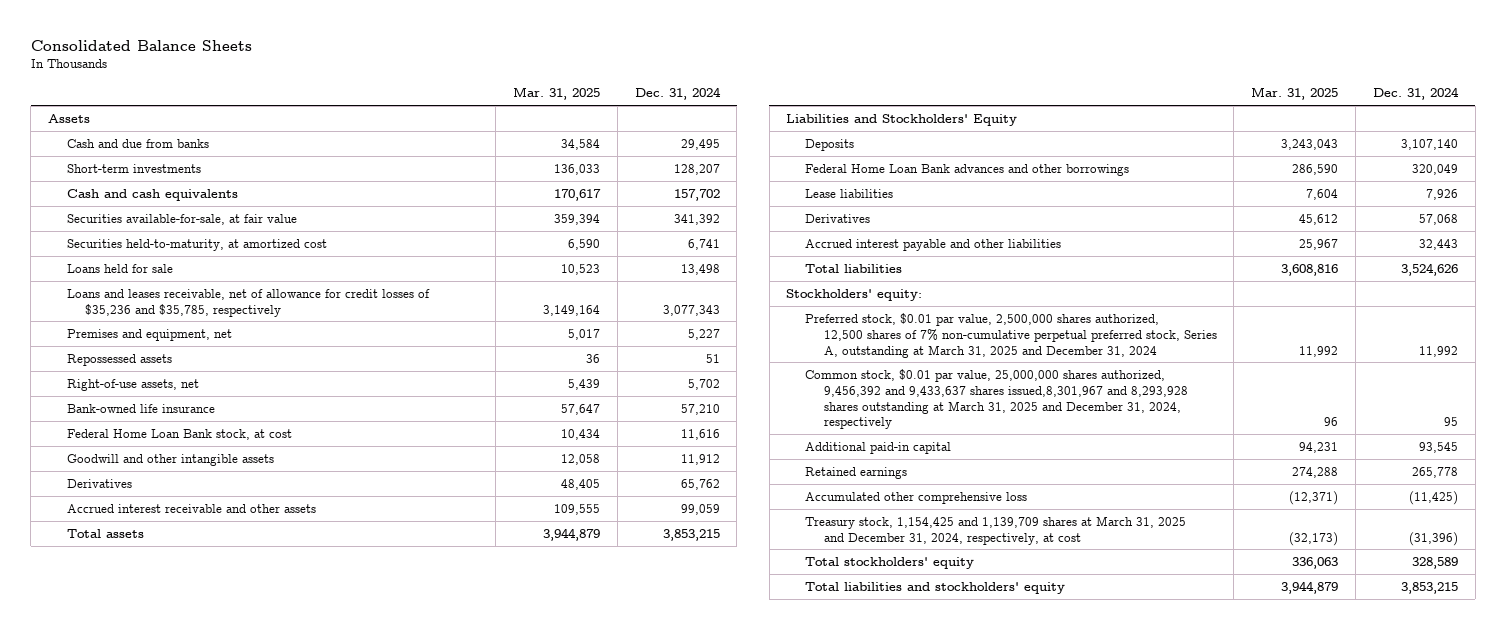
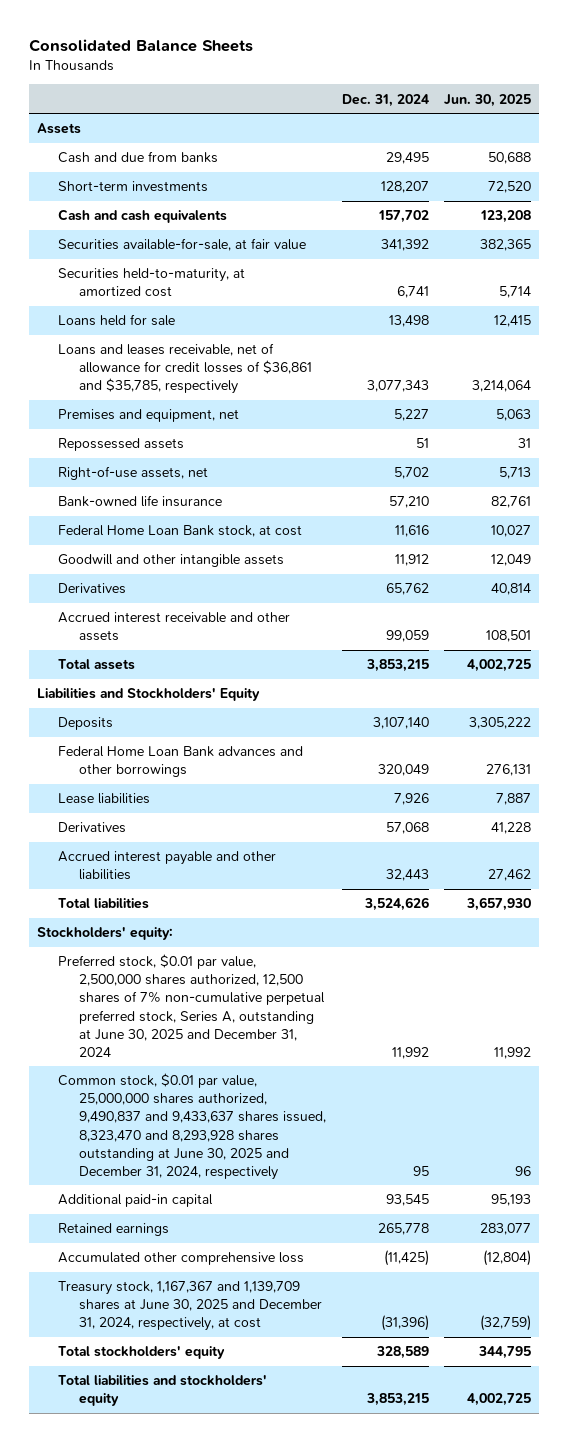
[512,87,600,101] Mar. 31, 2025 -> none
none -> [444,93,532,107] Jun. 30, 2025
[66,288,430,317] Loans and leases receivable, net of allowance for credit losses of $35,236 and $35,785, respectively -> [57,343,313,395] Loans and leases receivable, net of allowance for credit losses of $36,861 and $35,785, respectively
[804,312,1217,358] Preferred stock, $0.01 par value, 2,500,000 shares authorized, 12,500 shares of 7% non-cumulative perpetual preferred stock, Series A, outstanding at March 31, 2025 and December 31, 2024 -> [57,954,326,1057] Preferred stock, $0.01 par value, 2,500,000 shares authorized, 12,500 shares of 7% non-cumulative perpetual preferred stock, Series A, outstanding at June 30, 2025 and December 31, 2024
[804,368,1188,430] Common stock, $0.01 par value, 25,000,000 shares authorized, 9,456,392 and 9,433,637 shares issued,8,301,967 and 8,293,928 shares outstanding at March 31, 2025 and December 31, 2024, respectively -> [57,1073,327,1180] Common stock, $0.01 par value, 25,000,000 shares authorized, 9,490,837 and 9,433,637 shares issued, 8,323,470 and 8,293,928 shares outstanding at June 30, 2025 and December 31, 2024, respectively
[804,515,1186,545] Treasury stock, 1,154,425 and 1,139,709 shares at March 31, 2025 and December 31, 2024, respectively, at cost -> [57,1281,323,1332] Treasury stock, 1,167,367 and 1,139,709 shares at June 30, 2025 and December 31, 2024, respectively, at cost

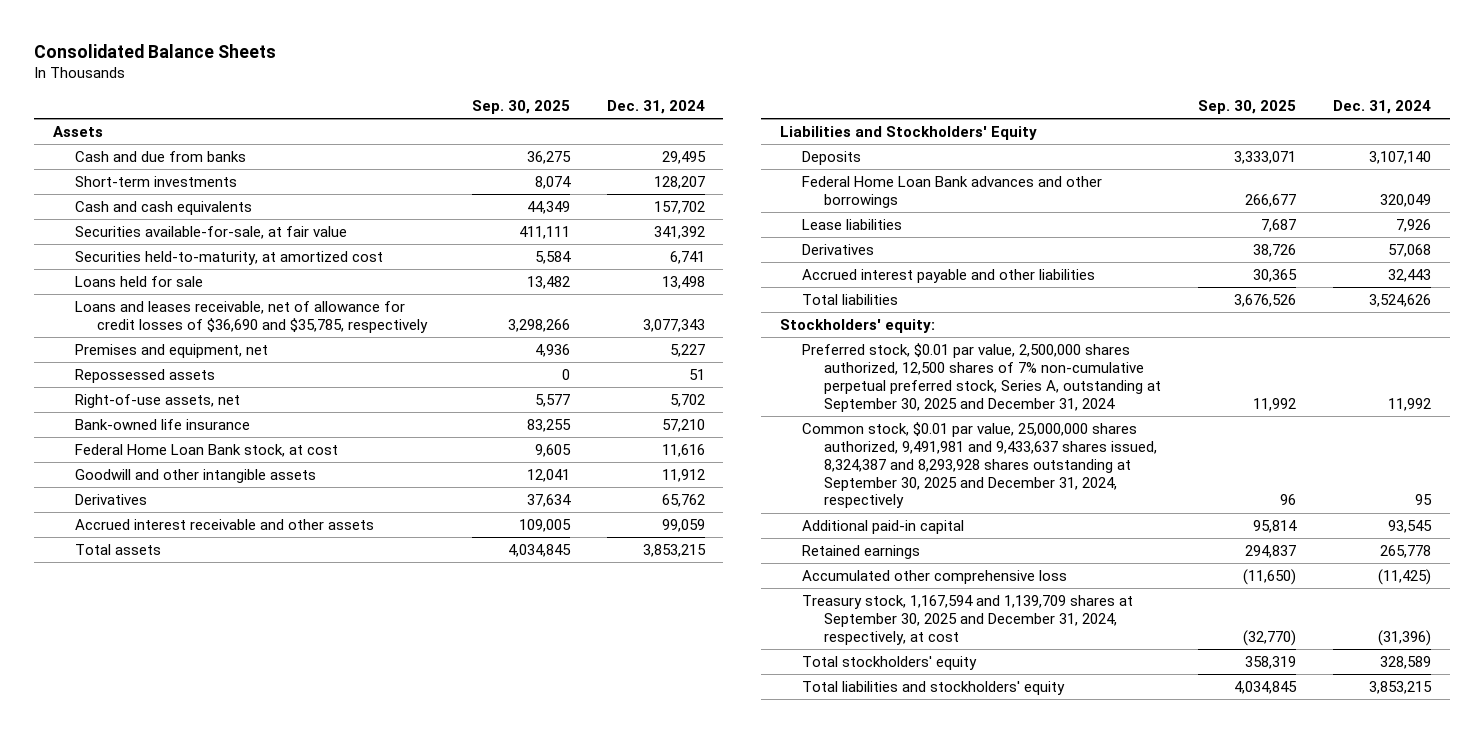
[444,93,532,107] Jun. 30, 2025 -> none
none -> [471,100,570,115] Sep. 30, 2025
[57,343,313,395] Loans and leases receivable, net of allowance for credit losses of $36,861 and $35,785, respectively -> [75,300,429,333] Loans and leases receivable, net of allowance for credit losses of $36,690 and $35,785, respectively
[57,954,326,1057] Preferred stock, $0.01 par value, 2,500,000 shares authorized, 12,500 shares of 7% non-cumulative perpetual preferred stock, Series A, outstanding at June 30, 2025 and December 31, 2024 -> [801,342,1162,412] Preferred stock, $0.01 par value, 2,500,000 shares authorized, 12,500 shares of 7% non-cumulative perpetual preferred stock, Series A, outstanding at September 30, 2025 and December 31, 2024
[57,1073,327,1180] Common stock, $0.01 par value, 25,000,000 shares authorized, 9,490,837 and 9,433,637 shares issued, 8,323,470 and 8,293,928 shares outstanding at June 30, 2025 and December 31, 2024, respectively -> [801,421,1158,509] Common stock, $0.01 par value, 25,000,000 shares authorized, 9,491,981 and 9,433,637 shares issued, 8,324,387 and 8,293,928 shares outstanding at September 30, 2025 and December 31, 2024, respectively
[57,1281,323,1332] Treasury stock, 1,167,367 and 1,139,709 shares at June 30, 2025 and December 31, 2024, respectively, at cost -> [801,594,1133,645] Treasury stock, 1,167,594 and 1,139,709 shares at September 30, 2025 and December 31, 2024, respectively, at cost

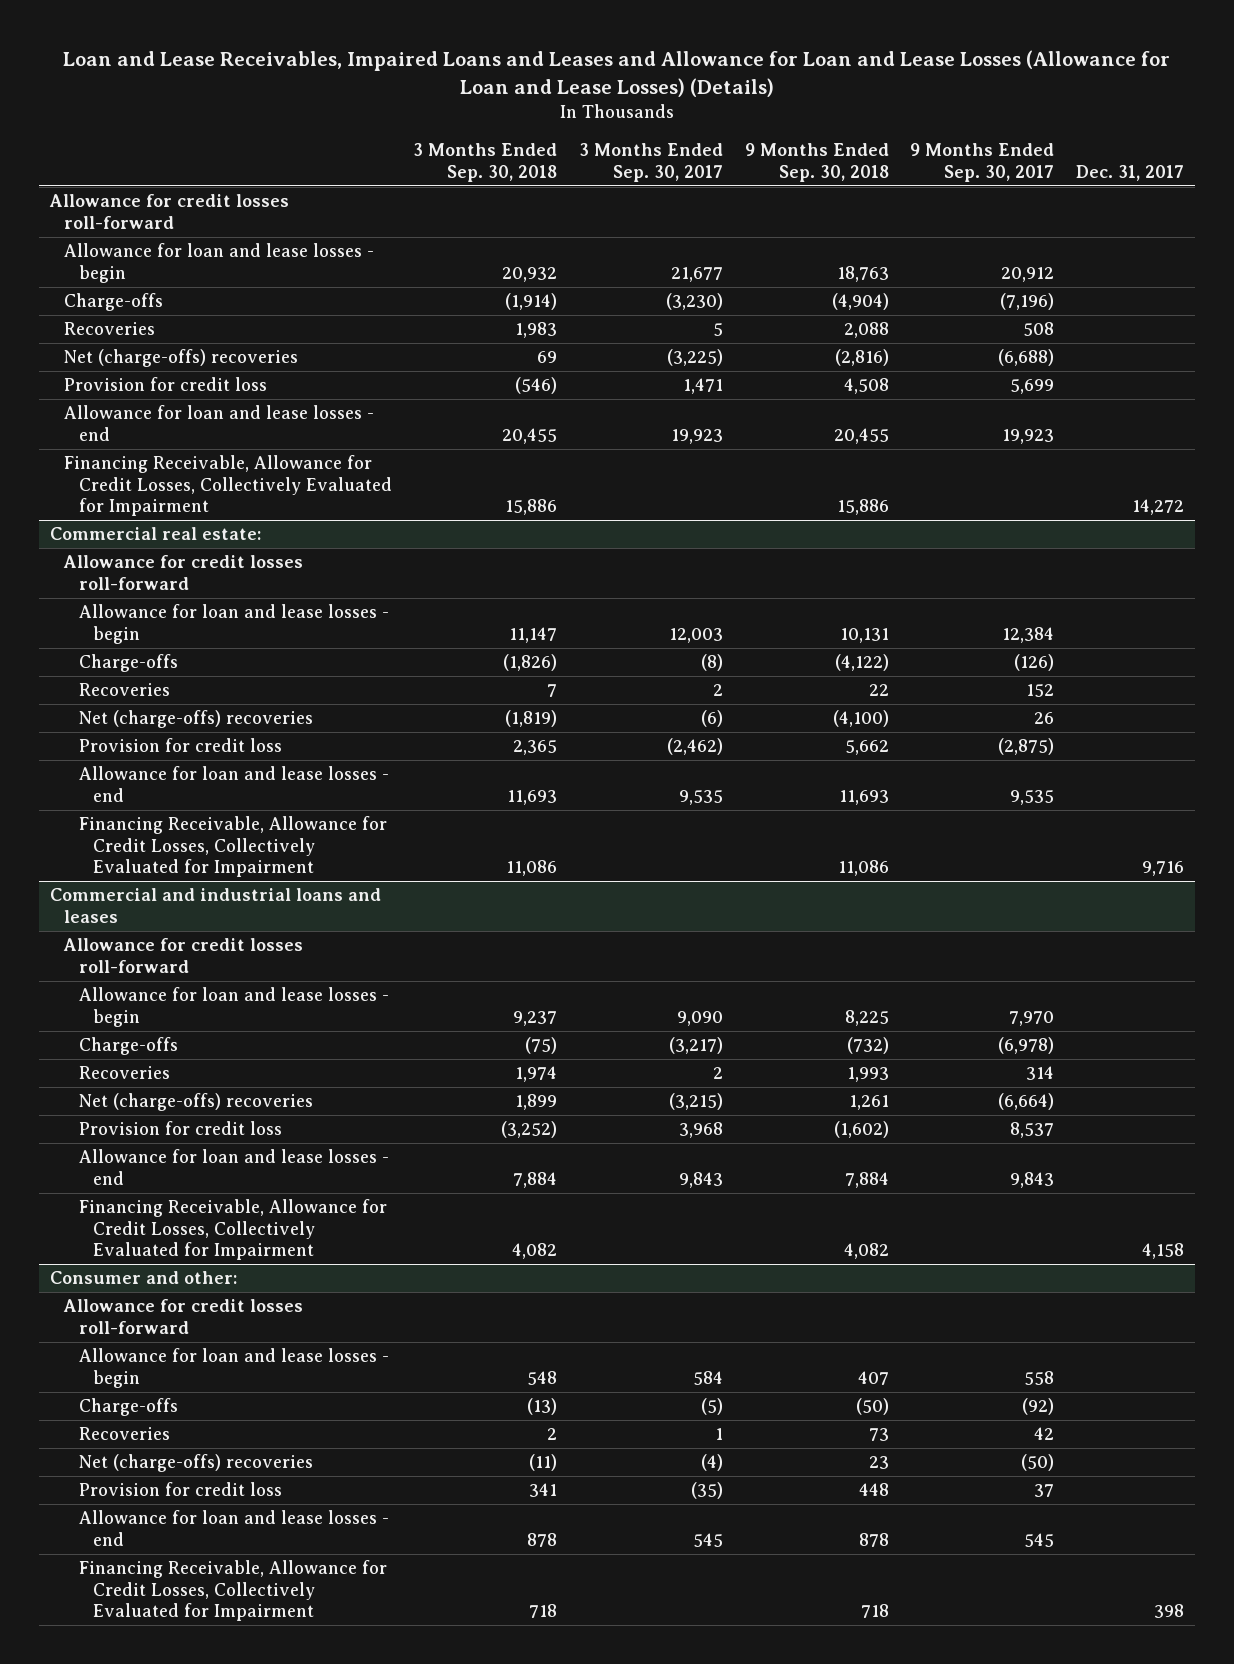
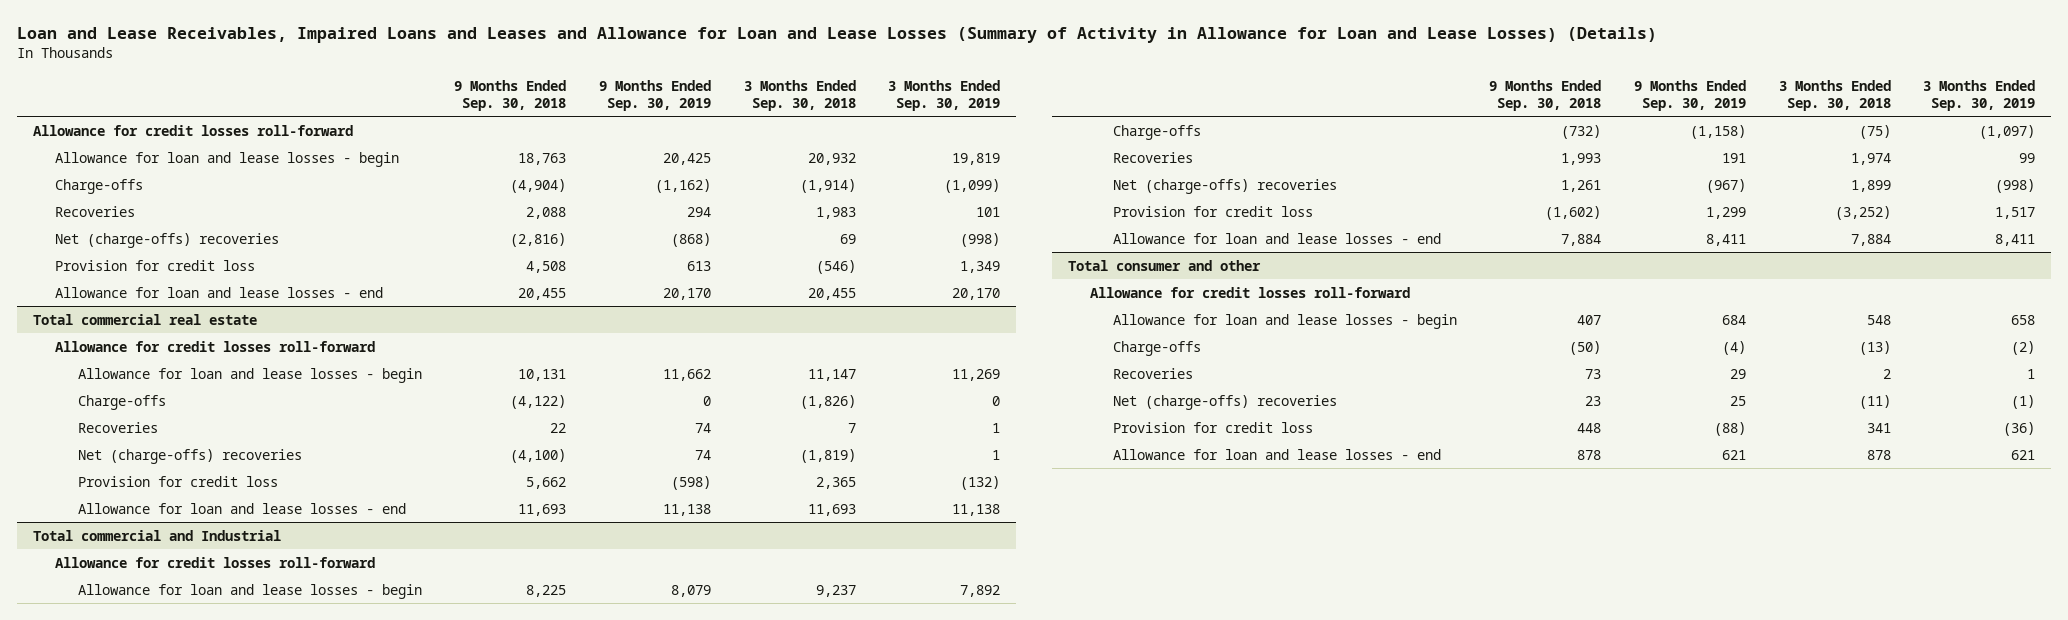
[62,50,1170,98] Loan and Lease Receivables, Impaired Loans and Leases and Allowance for Loan and Lease Losses (Allowance for Loan and Lease Losses) (Details) -> [16,26,1657,43] Loan and Lease Receivables, Impaired Loans and Leases and Allowance for Loan and Lease Losses (Summary of Activity in Allowance for Loan and Lease Losses) (Details)
[578,143,723,182] 3 Months Ended Sep. 30, 2017 -> none
[910,143,1055,182] 9 Months Ended Sep. 30, 2017 -> none
[1075,164,1184,181] Dec. 31, 2017 -> none
none -> [598,79,711,111] 9 Months Ended Sep. 30, 2019
none -> [888,79,1001,111] 3 Months Ended Sep. 30, 2019
[64,455,392,516] Financing Receivable, Allowance for Credit Losses, Collectively Evaluated for Impairment -> none
[49,527,261,541] Commercial real estate: -> [33,313,258,325] Total commercial real estate
[78,816,387,877] Financing Receivable, Allowance for Credit Losses, Collectively Evaluated for Impairment -> none
[49,888,381,923] Commercial and industrial loans and leases -> [33,529,282,541] Total commercial and Industrial
[78,1199,387,1260] Financing Receivable, Allowance for Credit Losses, Collectively Evaluated for Impairment -> none
[49,1271,237,1285] Consumer and other: -> [1068,259,1262,271] Total consumer and other
[78,1560,387,1621] Financing Receivable, Allowance for Credit Losses, Collectively Evaluated for Impairment -> none

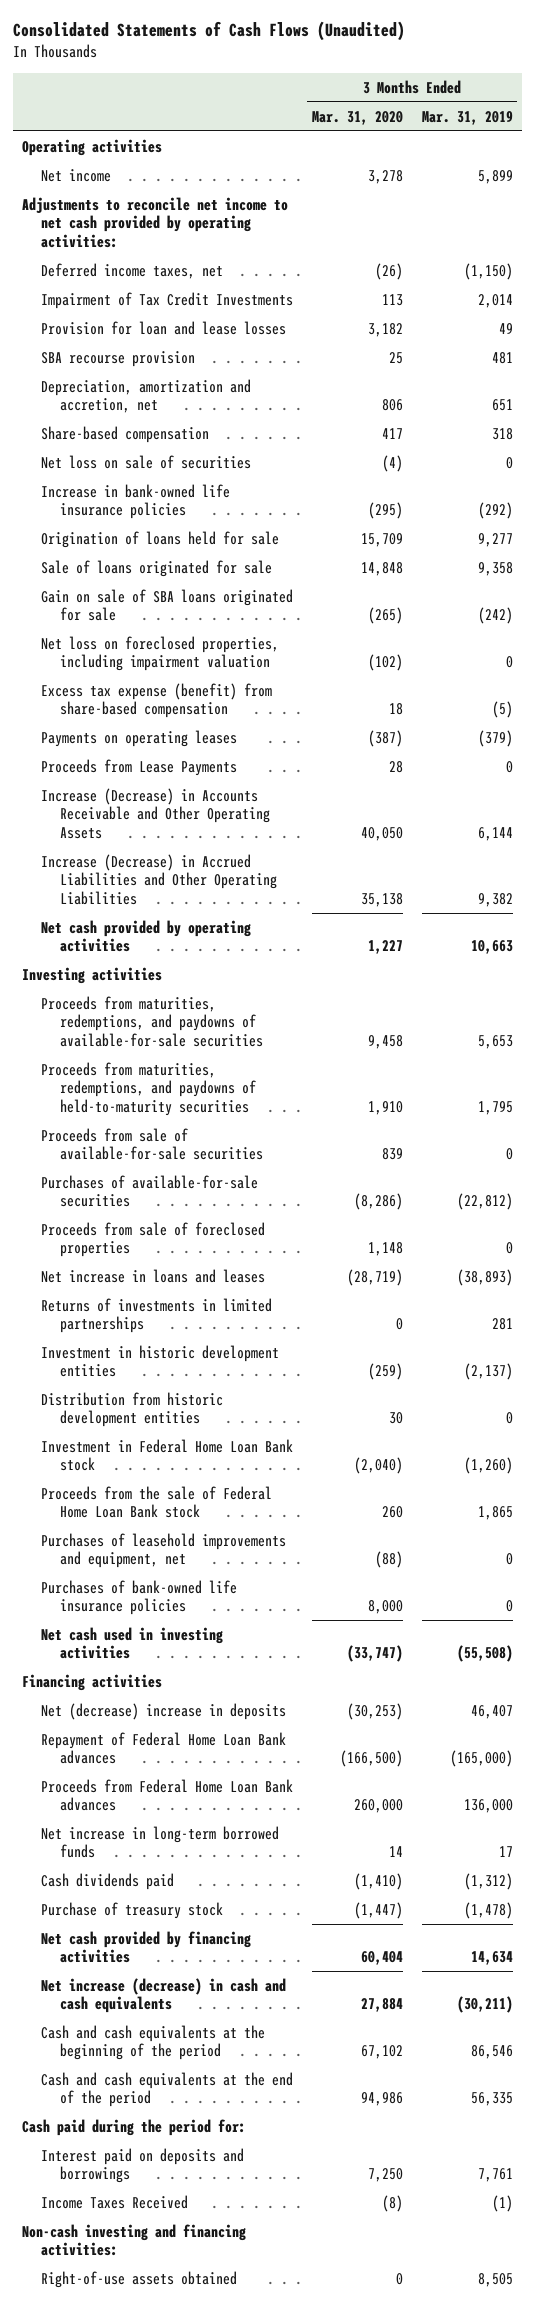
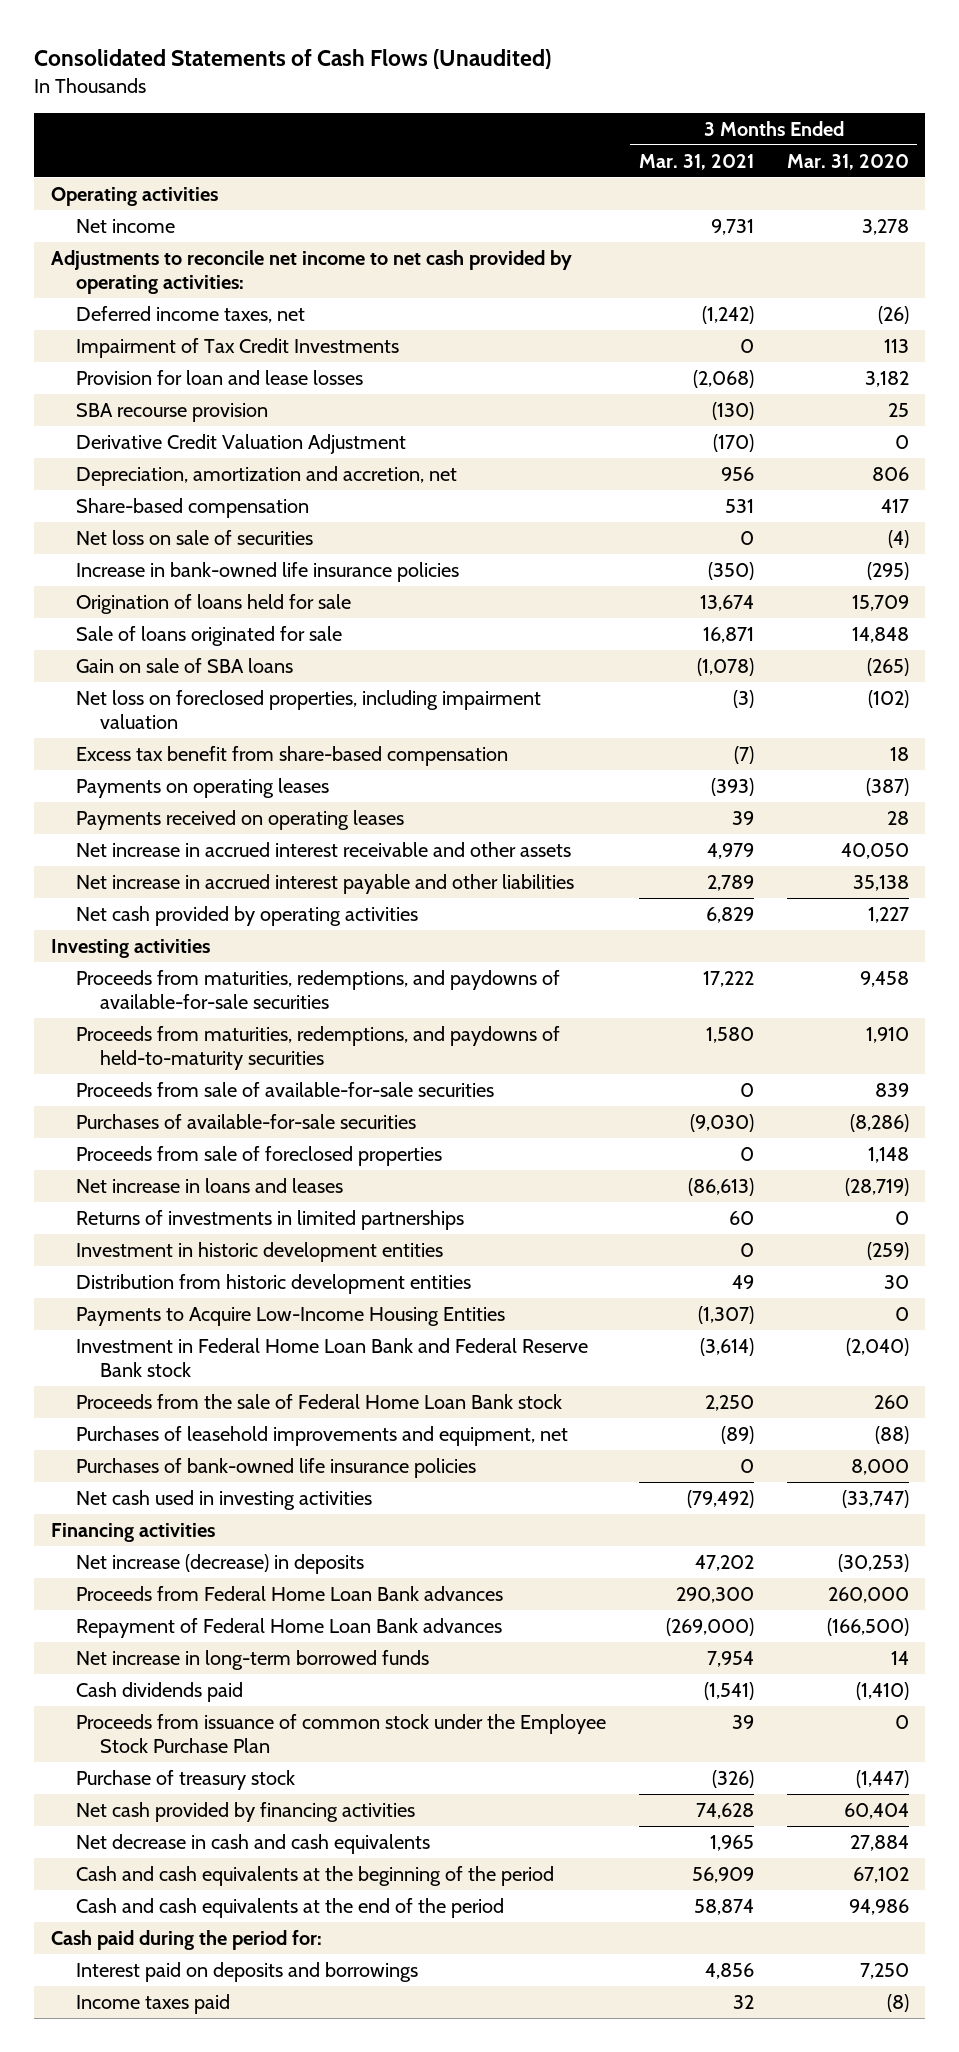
[421,110,513,125] Mar. 31, 2019 -> none
none -> [638,153,754,170] Mar. 31, 2021
none -> [75,434,406,455] Derivative Credit Valuation Adjustment
[40,588,293,622] Gain on sale of SBA loans originated for sale -> [75,658,293,674] Gain on sale of SBA loans
[40,682,272,719] Excess tax expense (benefit) from share-based compensation -> [75,746,508,767] Excess tax benefit from share-based compensation
[40,758,237,776] Proceeds from Lease Payments -> [75,810,404,831] Payments received on operating leases
[40,787,270,839] Increase (Decrease) in Accounts Receivable and Other Operating Assets -> [75,842,571,858] Net increase in accrued interest receivable and other assets
[40,853,277,905] Increase (Decrease) in Accrued Liabilities and Other Operating Liabilities -> [75,874,574,895] Net increase in accrued interest payable and other liabilities
none -> [75,1307,505,1327] Payments to Acquire Low-Income Housing Entities
[40,1438,293,1472] Investment in Federal Home Loan Bank stock -> [75,1338,588,1377] Investment in Federal Home Loan Bank and Federal Reserve Bank stock
[40,1702,286,1720] Net (decrease) increase in deposits -> [75,1554,364,1575] Net increase (decrease) in deposits
[40,1731,286,1765] Repayment of Federal Home Loan Bank advances -> [75,1618,502,1639] Repayment of Federal Home Loan Bank advances
none -> [75,1714,606,1753] Proceeds from issuance of common stock under the Employee Stock Purchase Plan
[40,1977,286,2014] Net increase (decrease) in cash and cash equivalents -> [75,1834,430,1855] Net decrease in cash and cash equivalents
[21,2223,246,2257] Non-cash investing and financing activities: -> none
[40,2270,237,2288] Right-of-use assets obtained -> none
[40,2194,188,2209] Income Taxes Received -> [75,1994,230,2015] Income taxes paid

